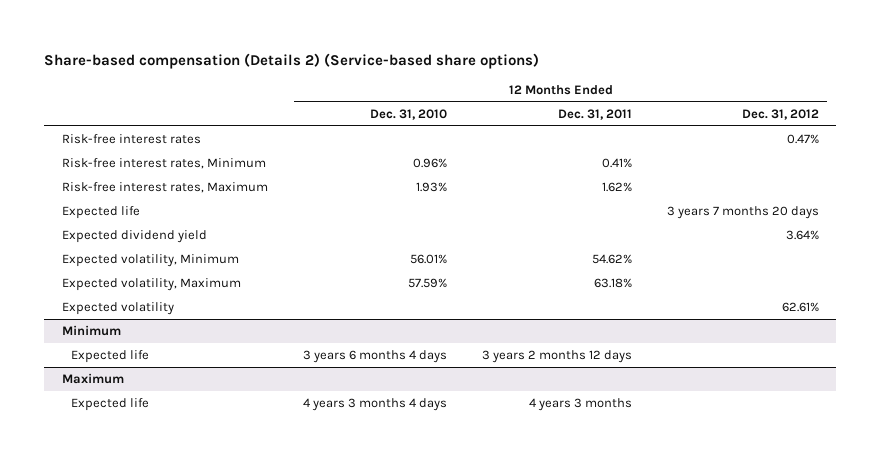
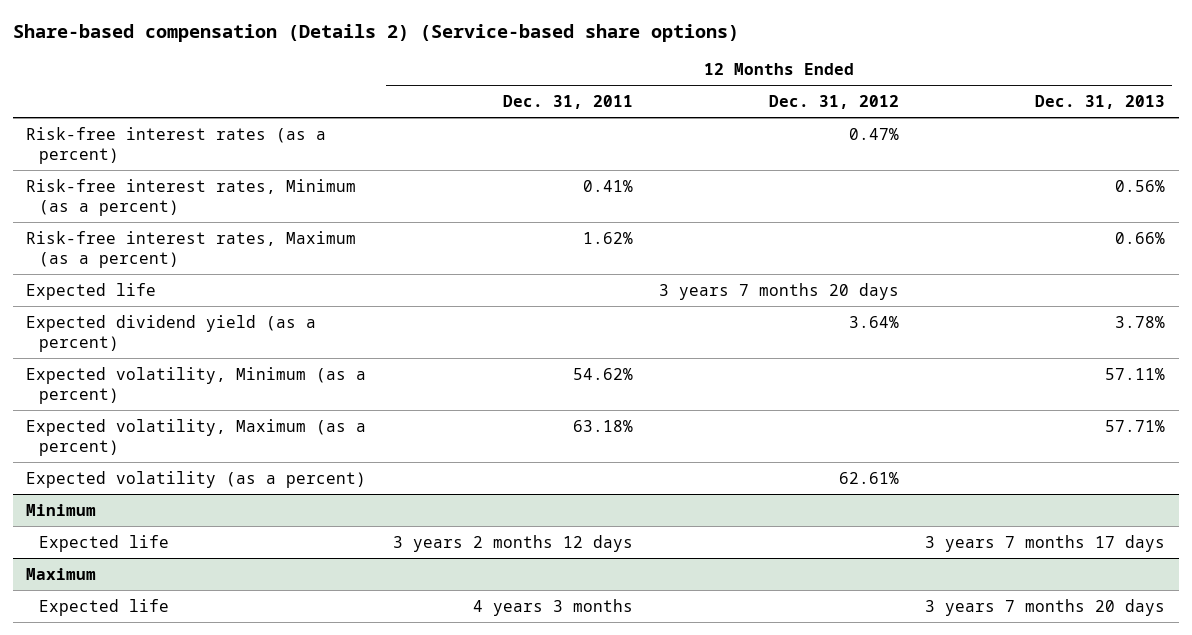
[369,109,447,121] Dec. 31, 2010 -> none
none -> [1035,95,1166,110] Dec. 31, 2013
[61,134,201,145] Risk-free interest rates -> [26,126,327,165] Risk-free interest rates (as a percent)
[61,158,266,170] Risk-free interest rates, Minimum -> [26,178,357,217] Risk-free interest rates, Minimum (as a percent)
[61,182,268,194] Risk-free interest rates, Maximum -> [26,230,357,269] Risk-free interest rates, Maximum (as a percent)
[61,230,207,244] Expected dividend yield -> [26,314,317,353] Expected dividend yield (as a percent)
[61,254,239,268] Expected volatility, Minimum -> [26,366,367,405] Expected volatility, Minimum (as a percent)
[61,278,241,292] Expected volatility, Maximum -> [26,418,367,457] Expected volatility, Maximum (as a percent)
[61,302,174,316] Expected volatility -> [26,470,367,488] Expected volatility (as a percent)

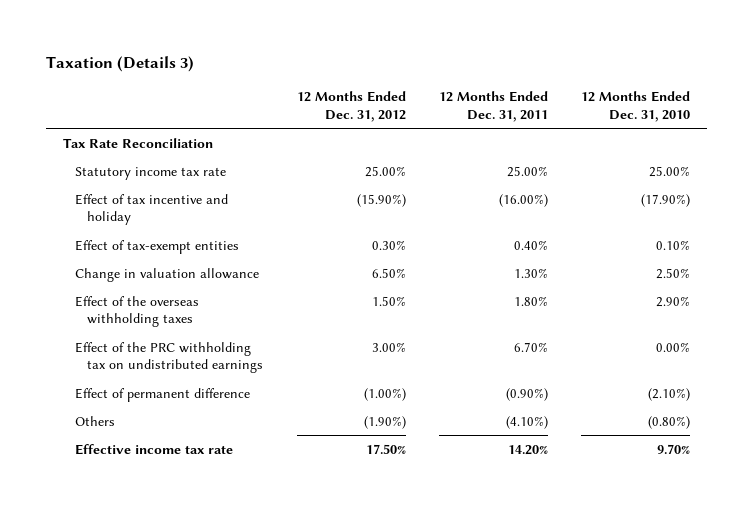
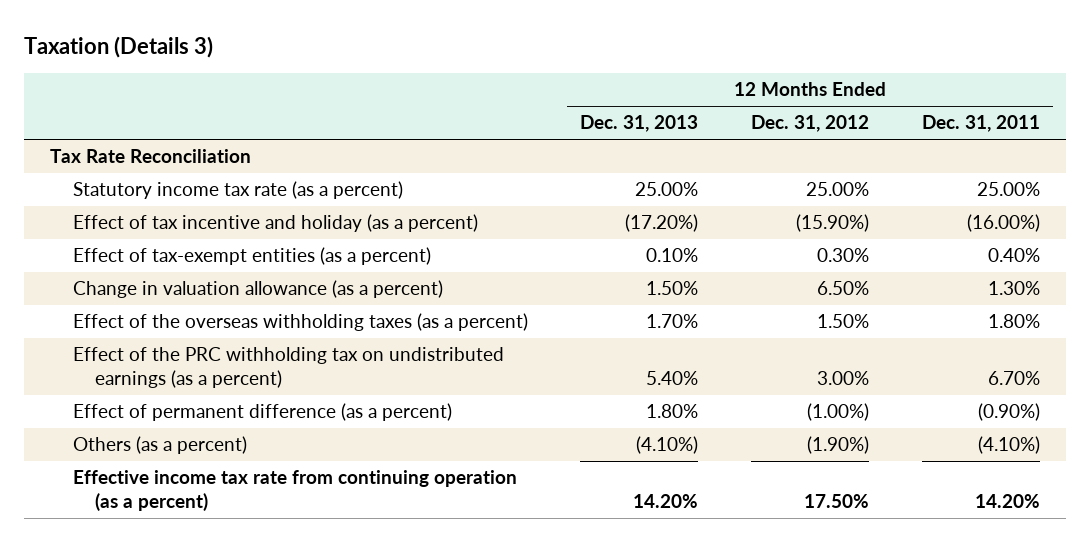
[581,91,691,122] 12 Months Ended Dec. 31, 2010 -> none
none -> [580,115,699,133] Dec. 31, 2013
[75,166,227,180] Statutory income tax rate -> [72,181,403,200] Statutory income tax rate (as a percent)
[75,193,229,226] Effect of tax incentive and holiday -> [72,214,478,233] Effect of tax incentive and holiday (as a percent)
[75,239,240,254] Effect of tax-exempt entities -> [72,247,431,266] Effect of tax-exempt entities (as a percent)
[75,267,260,282] Change in valuation allowance -> [72,280,443,299] Change in valuation allowance (as a percent)
[75,295,200,328] Effect of the overseas withholding taxes -> [72,313,528,332] Effect of the overseas withholding taxes (as a percent)
[75,341,264,374] Effect of the PRC withholding tax on undistributed earnings -> [72,347,504,389] Effect of the PRC withholding tax on undistributed earnings (as a percent)
[75,387,251,402] Effect of permanent difference -> [72,403,452,422] Effect of permanent difference (as a percent)
[75,415,116,426] Others -> [72,436,247,455] Others (as a percent)
[75,443,234,455] Effective income tax rate -> [72,470,517,512] Effective income tax rate from continuing operation (as a percent)

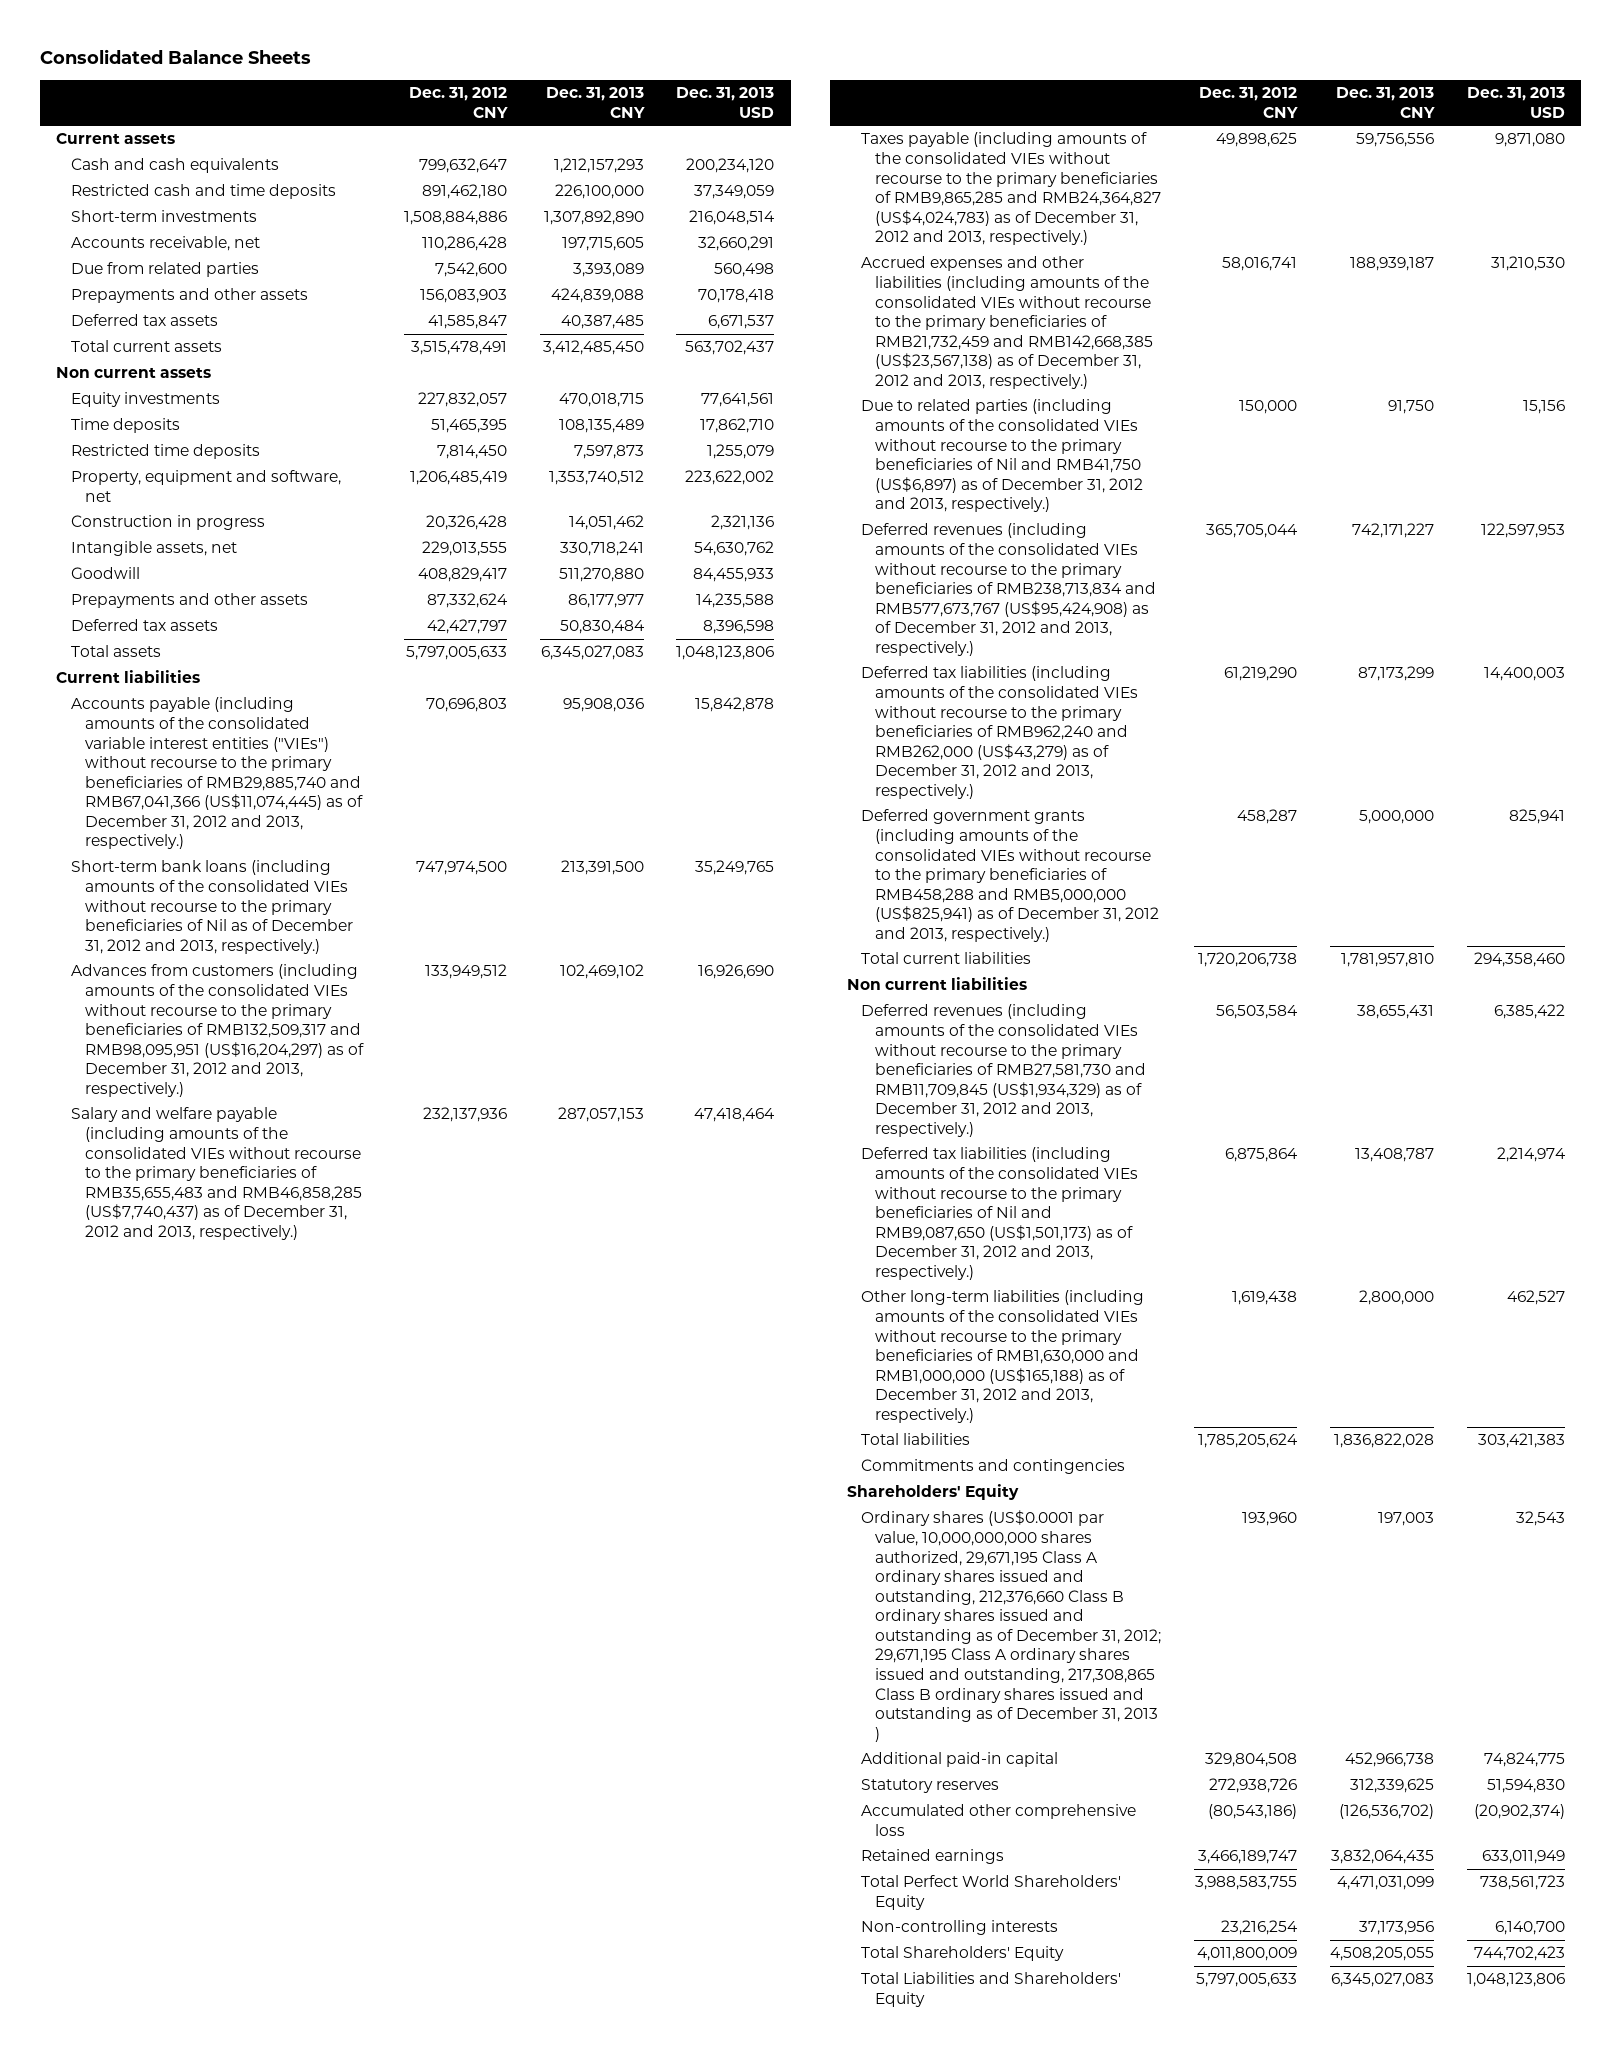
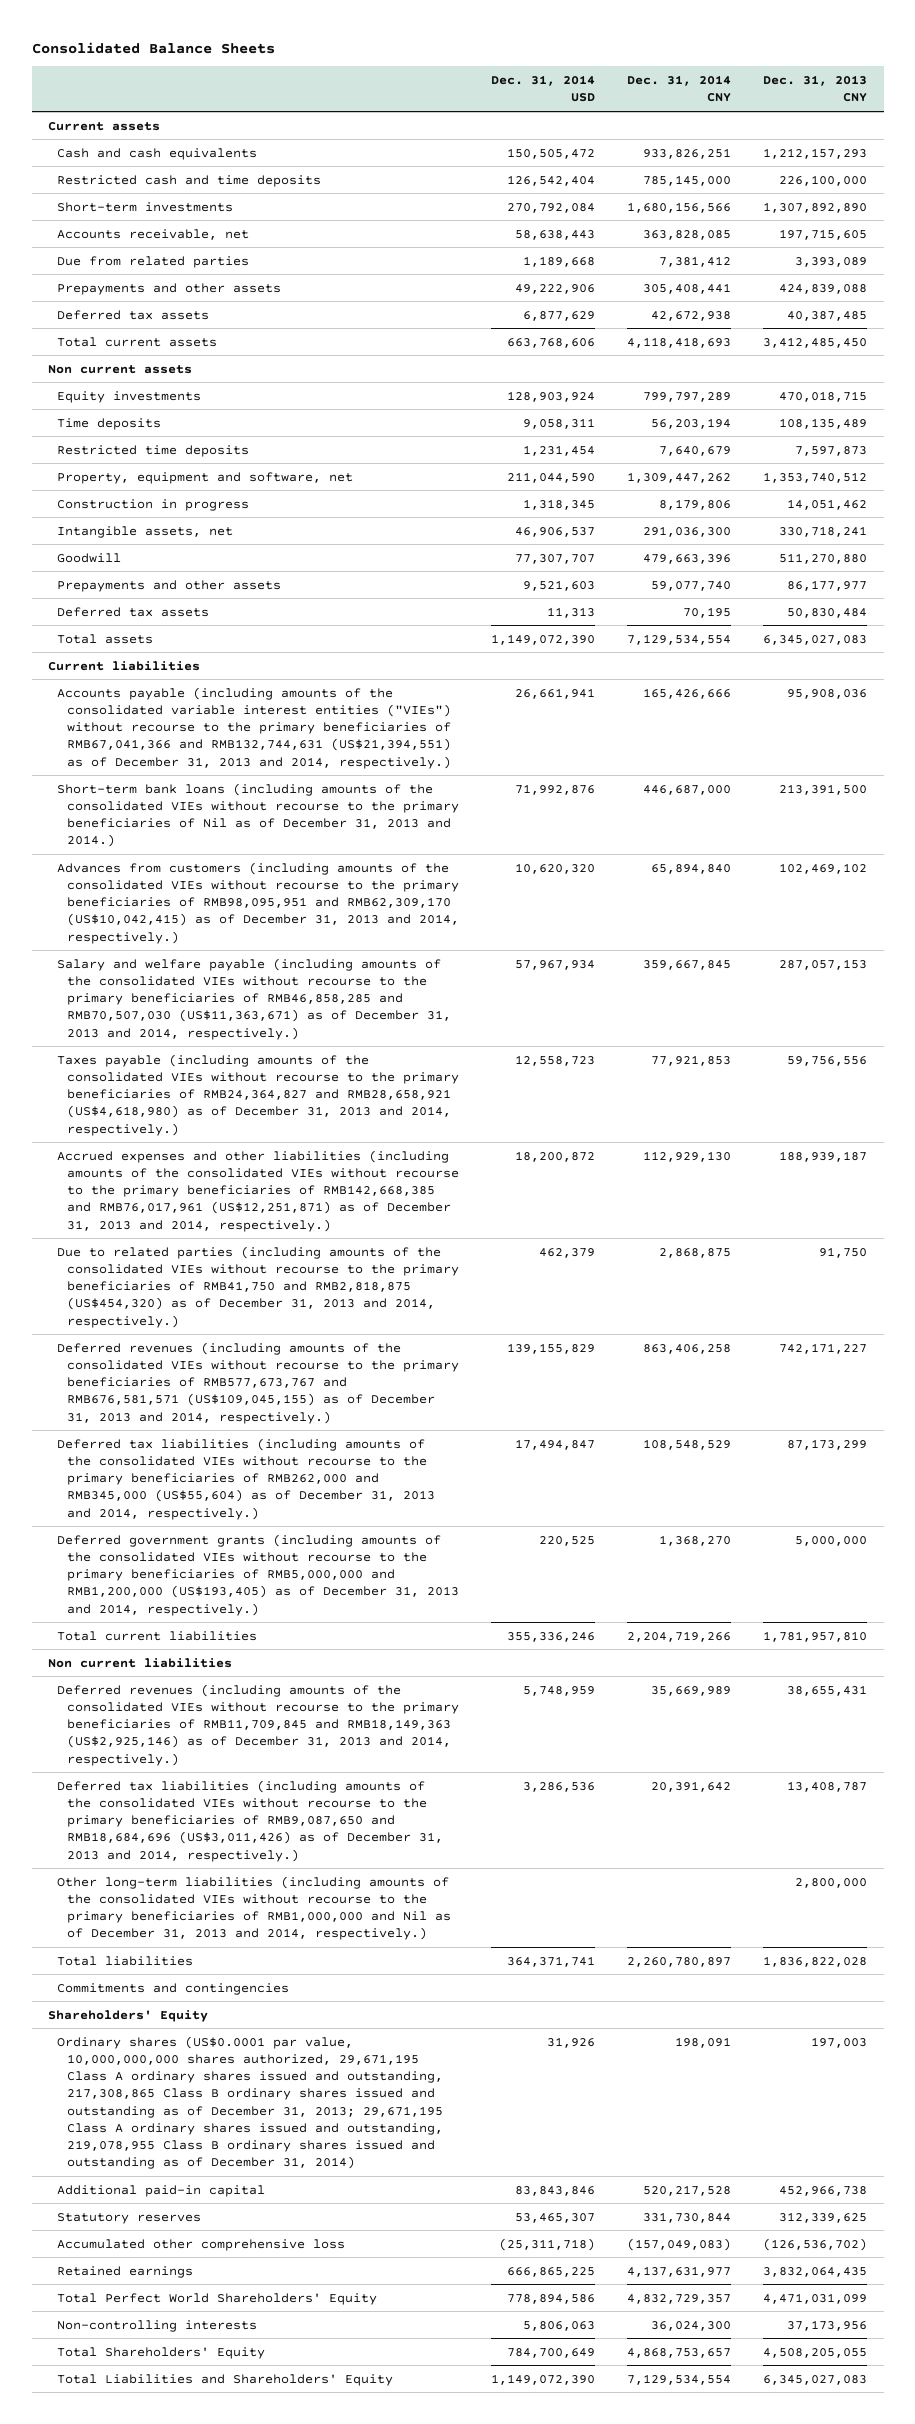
[408,87,508,118] Dec. 31, 2012 CNY -> none
[676,87,775,118] Dec. 31, 2013 USD -> none
none -> [491,75,596,103] Dec. 31, 2014 USD
none -> [627,75,732,103] Dec. 31, 2014 CNY
[70,697,363,850] Accounts payable (including amounts of the consolidated variable interest entities ("VIEs") without recourse to the primary beneficiaries of RMB29,885,740 and RMB67,041,366 (US$11,074,445) as of December 31, 2012 and 2013, respectively.) -> [57,686,452,769] Accounts payable (including amounts of the consolidated variable interest entities ("VIEs") without recourse to the primary beneficiaries of RMB67,041,366 and RMB132,744,631 (US$21,394,551) as of December 31, 2013 and 2014, respectively.)
[70,860,353,954] Short-term bank loans (including amounts of the consolidated VIEs without recourse to the primary beneficiaries of Nil as of December 31, 2012 and 2013, respectively.) -> [57,782,460,848] Short-term bank loans (including amounts of the consolidated VIEs without recourse to the primary beneficiaries of Nil as of December 31, 2013 and 2014.)
[70,964,364,1097] Advances from customers (including amounts of the consolidated VIEs without recourse to the primary beneficiaries of RMB132,509,317 and RMB98,095,951 (US$16,204,297) as of December 31, 2012 and 2013, respectively.) -> [57,861,460,944] Advances from customers (including amounts of the consolidated VIEs without recourse to the primary beneficiaries of RMB98,095,951 and RMB62,309,170 (US$10,042,415) as of December 31, 2013 and 2014, respectively.)
[70,1107,362,1240] Salary and welfare payable (including amounts of the consolidated VIEs without recourse to the primary beneficiaries of RMB35,655,483 and RMB46,858,285 (US$7,740,437) as of December 31, 2012 and 2013, respectively.) -> [57,957,452,1040] Salary and welfare payable (including amounts of the consolidated VIEs without recourse to the primary beneficiaries of RMB46,858,285 and RMB70,507,030 (US$11,363,671) as of December 31, 2013 and 2014, respectively.)
[860,132,1161,246] Taxes payable (including amounts of the consolidated VIEs without recourse to the primary beneficiaries of RMB9,865,285 and RMB24,364,827 (US$4,024,783) as of December 31, 2012 and 2013, respectively.) -> [57,1053,460,1136] Taxes payable (including amounts of the consolidated VIEs without recourse to the primary beneficiaries of RMB24,364,827 and RMB28,658,921 (US$4,618,980) as of December 31, 2013 and 2014, respectively.)
[860,256,1153,389] Accrued expenses and other liabilities (including amounts of the consolidated VIEs without recourse to the primary beneficiaries of RMB21,732,459 and RMB142,668,385 (US$23,567,138) as of December 31, 2012 and 2013, respectively.) -> [57,1149,460,1232] Accrued expenses and other liabilities (including amounts of the consolidated VIEs without recourse to the primary beneficiaries of RMB142,668,385 and RMB76,017,961 (US$12,251,871) as of December 31, 2013 and 2014, respectively.)
[860,399,1143,513] Due to related parties (including amounts of the consolidated VIEs without recourse to the primary beneficiaries of Nil and RMB41,750 (US$6,897) as of December 31, 2012 and 2013, respectively.) -> [57,1245,460,1328] Due to related parties (including amounts of the consolidated VIEs without recourse to the primary beneficiaries of RMB41,750 and RMB2,818,875 (US$454,320) as of December 31, 2013 and 2014, respectively.)
[860,523,1156,656] Deferred revenues (including amounts of the consolidated VIEs without recourse to the primary beneficiaries of RMB238,713,834 and RMB577,673,767 (US$95,424,908) as of December 31, 2012 and 2013, respectively.) -> [57,1341,460,1424] Deferred revenues (including amounts of the consolidated VIEs without recourse to the primary beneficiaries of RMB577,673,767 and RMB676,581,571 (US$109,045,155) as of December 31, 2013 and 2014, respectively.)
[860,666,1138,799] Deferred tax liabilities (including amounts of the consolidated VIEs without recourse to the primary beneficiaries of RMB962,240 and RMB262,000 (US$43,279) as of December 31, 2012 and 2013, respectively.) -> [57,1437,436,1520] Deferred tax liabilities (including amounts of the consolidated VIEs without recourse to the primary beneficiaries of RMB262,000 and RMB345,000 (US$55,604) as of December 31, 2013 and 2014, respectively.)
[860,809,1159,942] Deferred government grants (including amounts of the consolidated VIEs without recourse to the primary beneficiaries of RMB458,288 and RMB5,000,000 (US$825,941) as of December 31, 2012 and 2013, respectively.) -> [57,1533,460,1616] Deferred government grants (including amounts of the consolidated VIEs without recourse to the primary beneficiaries of RMB5,000,000 and RMB1,200,000 (US$193,405) as of December 31, 2013 and 2014, respectively.)
[860,1004,1146,1137] Deferred revenues (including amounts of the consolidated VIEs without recourse to the primary beneficiaries of RMB27,581,730 and RMB11,709,845 (US$1,934,329) as of December 31, 2012 and 2013, respectively.) -> [57,1683,460,1766] Deferred revenues (including amounts of the consolidated VIEs without recourse to the primary beneficiaries of RMB11,709,845 and RMB18,149,363 (US$2,925,146) as of December 31, 2013 and 2014, respectively.)
[860,1147,1138,1280] Deferred tax liabilities (including amounts of the consolidated VIEs without recourse to the primary beneficiaries of Nil and RMB9,087,650 (US$1,501,173) as of December 31, 2012 and 2013, respectively.) -> [57,1779,444,1862] Deferred tax liabilities (including amounts of the consolidated VIEs without recourse to the primary beneficiaries of RMB9,087,650 and RMB18,684,696 (US$3,011,426) as of December 31, 2013 and 2014, respectively.)
[860,1290,1144,1423] Other long-term liabilities (including amounts of the consolidated VIEs without recourse to the primary beneficiaries of RMB1,630,000 and RMB1,000,000 (US$165,188) as of December 31, 2012 and 2013, respectively.) -> [57,1875,452,1941] Other long-term liabilities (including amounts of the consolidated VIEs without recourse to the primary beneficiaries of RMB1,000,000 and Nil as of December 31, 2013 and 2014, respectively.)
[860,1510,1161,1742] Ordinary shares (US$0.0001 par value, 10,000,000,000 shares authorized, 29,671,195 Class A ordinary shares issued and outstanding, 212,376,660 Class B ordinary shares issued and outstanding as of December 31, 2012; 29,671,195 Class A ordinary shares issued and outstanding, 217,308,865 Class B ordinary shares issued and outstanding as of December 31, 2013 ) -> [57,2035,444,2170] Ordinary shares (US$0.0001 par value, 10,000,000,000 shares authorized, 29,671,195 Class A ordinary shares issued and outstanding, 217,308,865 Class B ordinary shares issued and outstanding as of December 31, 2013; 29,671,195 Class A ordinary shares issued and outstanding, 219,078,955 Class B ordinary shares issued and outstanding as of December 31, 2014)

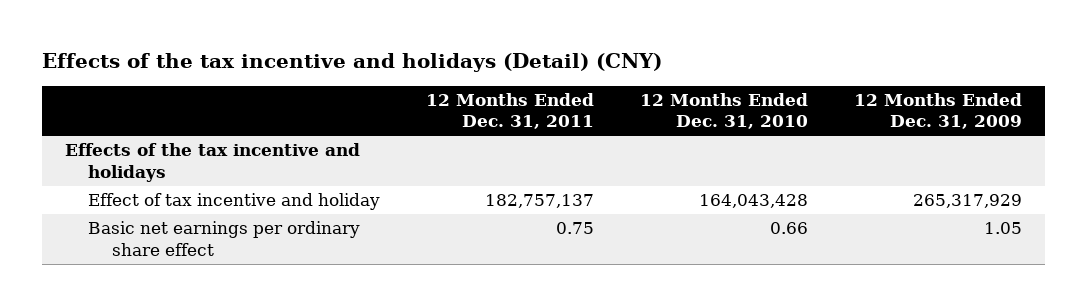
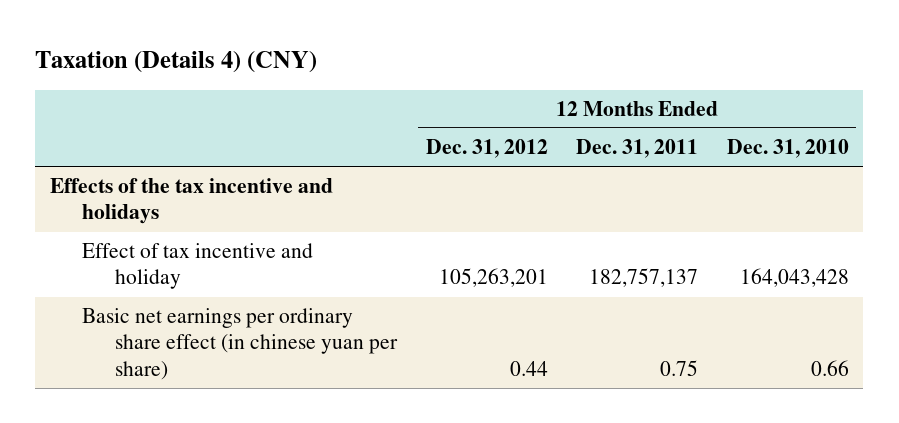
[41,53,662,73] Effects of the tax incentive and holidays (Detail) (CNY) -> [35,51,318,74] Taxation (Details 4) (CNY)
[854,93,1023,130] 12 Months Ended Dec. 31, 2009 -> none
none -> [425,139,548,159] Dec. 31, 2012
[88,221,361,256] Basic net earnings per ordinary share effect -> [82,308,398,380] Basic net earnings per ordinary share effect (in chinese yuan per share)

